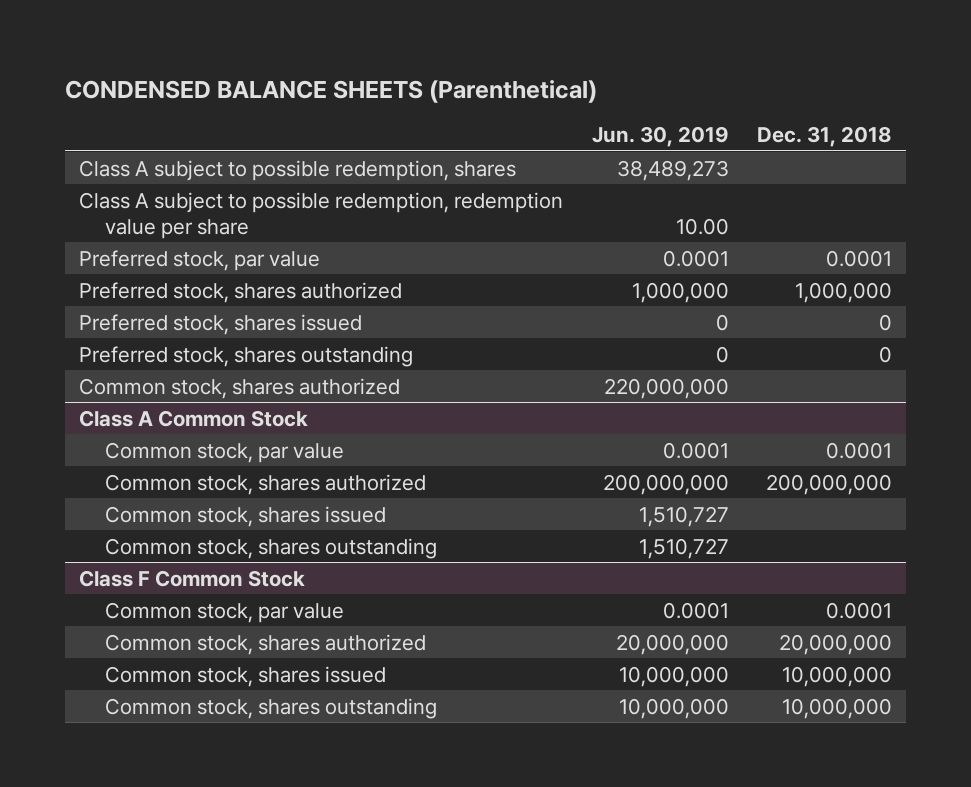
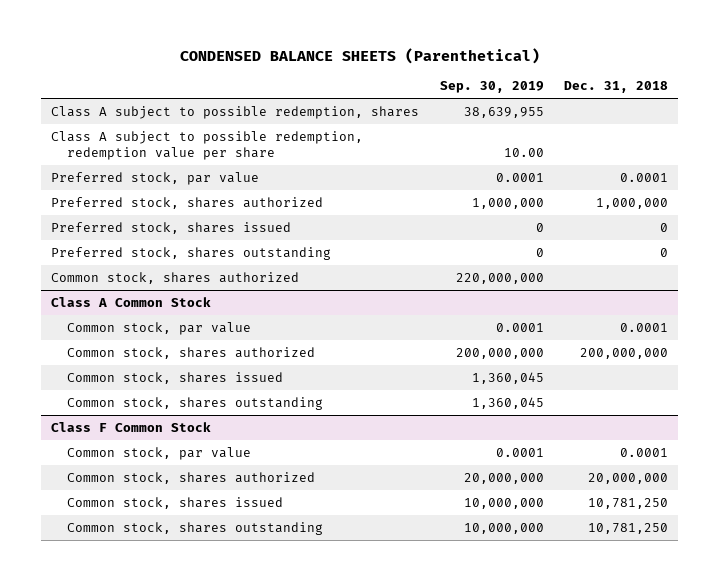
[591,126,729,148] Jun. 30, 2019 -> none
none -> [439,81,544,94] Sep. 30, 2019
[782,665,893,687] 10,000,000 -> [587,497,668,509] 10,781,250
[782,697,893,719] 10,000,000 -> [587,522,668,534] 10,781,250

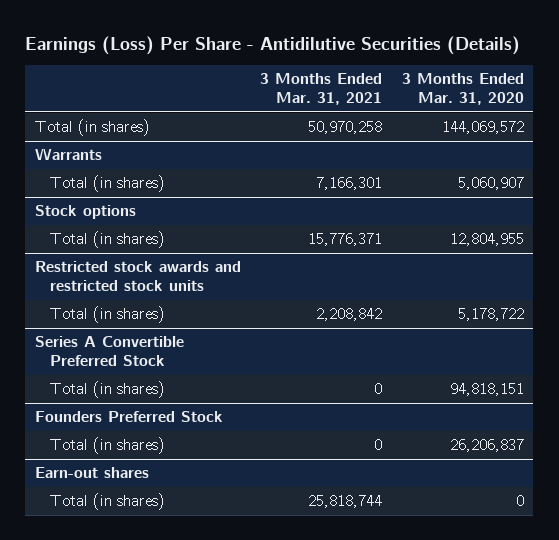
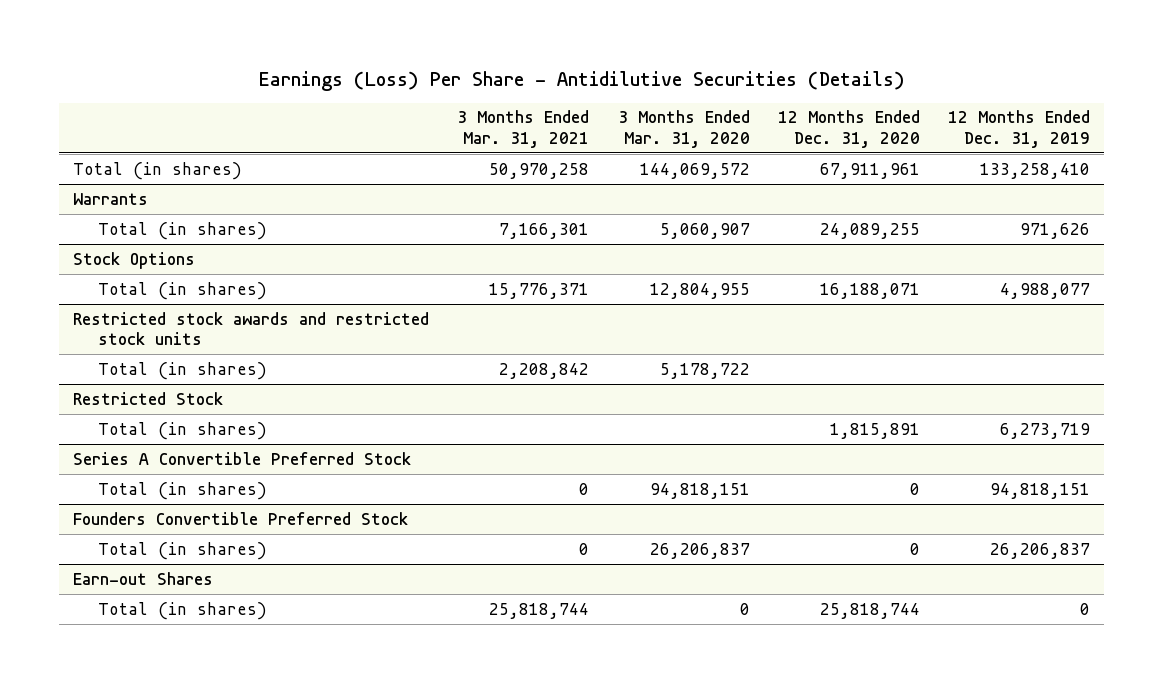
none -> [777,110,920,148] 12 Months Ended Dec. 31, 2020
none -> [948,110,1091,148] 12 Months Ended Dec. 31, 2019
[35,205,137,220] Stock options -> [73,251,196,269] Stock Options
none -> [73,391,224,405] Restricted Stock
none -> [98,421,268,440] Total (in shares)
[35,411,224,423] Founders Preferred Stock -> [73,511,409,525] Founders Convertible Preferred Stock
[35,467,150,479] Earn-out shares -> [73,571,214,585] Earn-out Shares

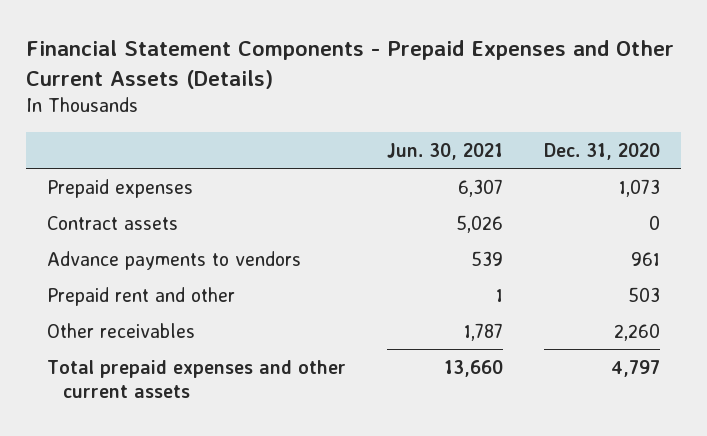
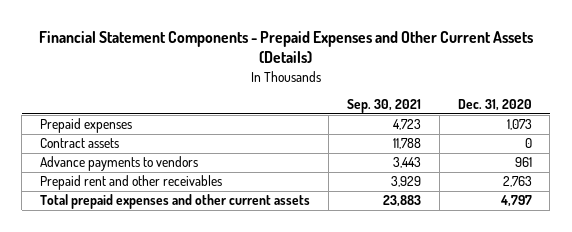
[386,142,503,160] Jun. 30, 2021 -> none
none -> [346,99,421,114] Sep. 30, 2021
[46,322,195,338] Other receivables -> none
[46,286,235,306] Prepaid rent and other -> [40,175,223,191] Prepaid rent and other receivables
[628,286,661,302] 503 -> [502,176,532,188] 2,763

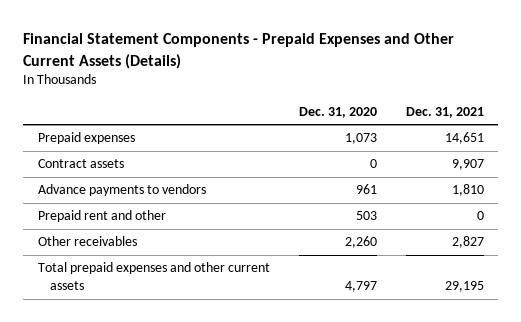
[346,99,421,114] Sep. 30, 2021 -> none
none -> [405,106,484,118] Dec. 31, 2021
[40,175,223,191] Prepaid rent and other receivables -> [37,210,166,223] Prepaid rent and other
[502,176,532,188] 2,763 -> [355,211,377,221] 503
none -> [37,236,137,247] Other receivables

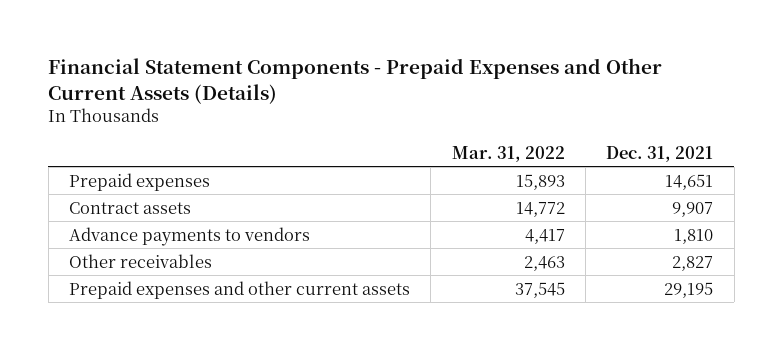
[298,106,377,118] Dec. 31, 2020 -> none
none -> [451,145,565,162] Mar. 31, 2022
[37,210,166,223] Prepaid rent and other -> none
[37,262,270,291] Total prepaid expenses and other current assets -> [68,280,410,299] Prepaid expenses and other current assets

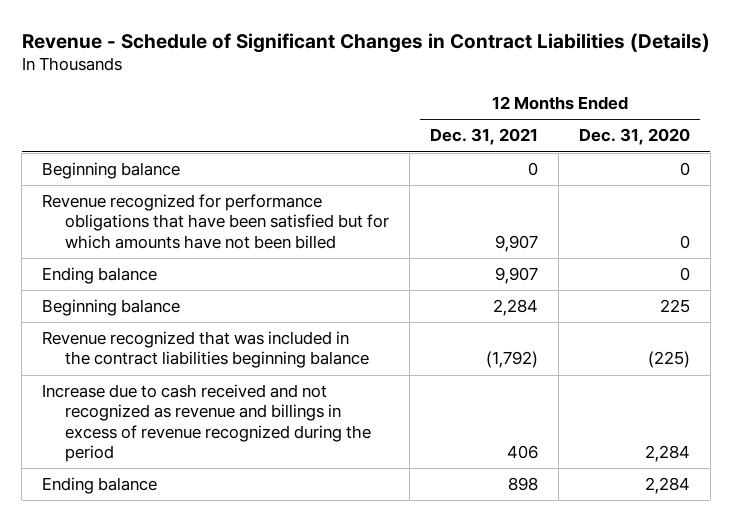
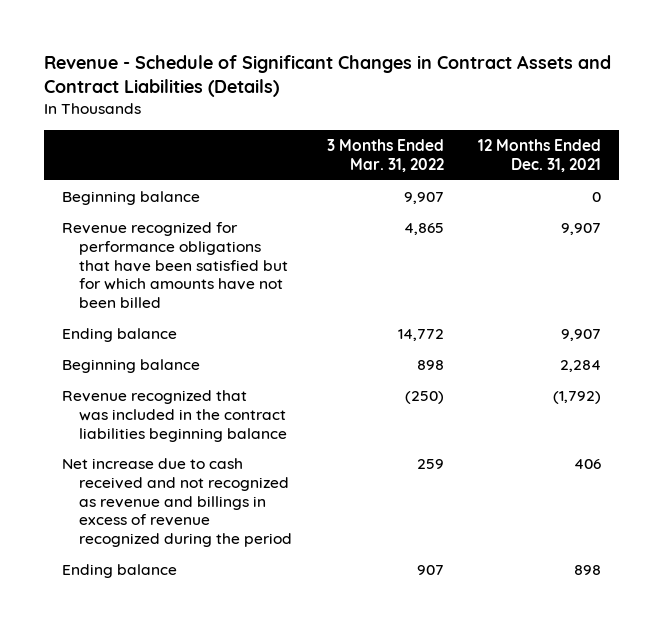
[21,32,710,53] Revenue - Schedule of Significant Changes in Contract Liabilities (Details) -> [44,54,612,98] Revenue - Schedule of Significant Changes in Contract Assets and Contract Liabilities (Details)
[579,128,691,146] Dec. 31, 2020 -> none
none -> [326,139,444,172] 3 Months Ended Mar. 31, 2022
[41,384,372,463] Increase due to cash received and not recognized as revenue and billings in excess of revenue recognized during the period -> [61,457,292,548] Net increase due to cash received and not recognized as revenue and billings in excess of revenue recognized during the period

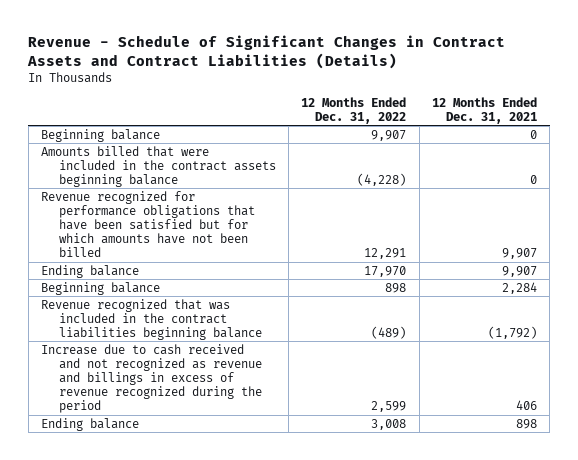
[326,139,444,172] 3 Months Ended Mar. 31, 2022 -> none
none -> [301,96,407,124] 12 Months Ended Dec. 31, 2022
none -> [41,145,276,188] Amounts billed that were included in the contract assets beginning balance
[61,457,292,548] Net increase due to cash received and not recognized as revenue and billings in excess of revenue recognized during the period -> [41,343,262,414] Increase due to cash received and not recognized as revenue and billings in excess of revenue recognized during the period

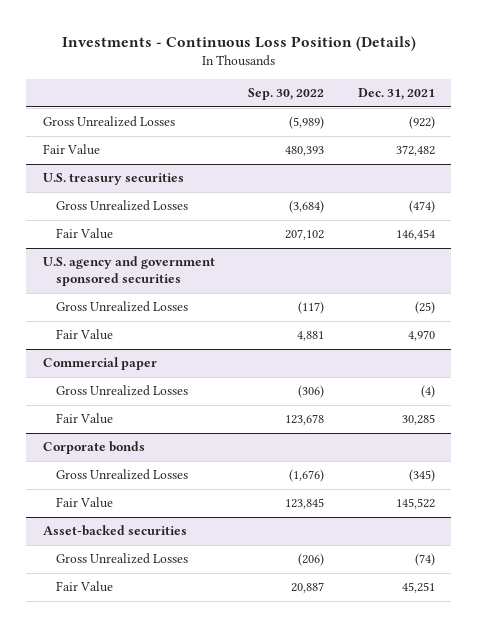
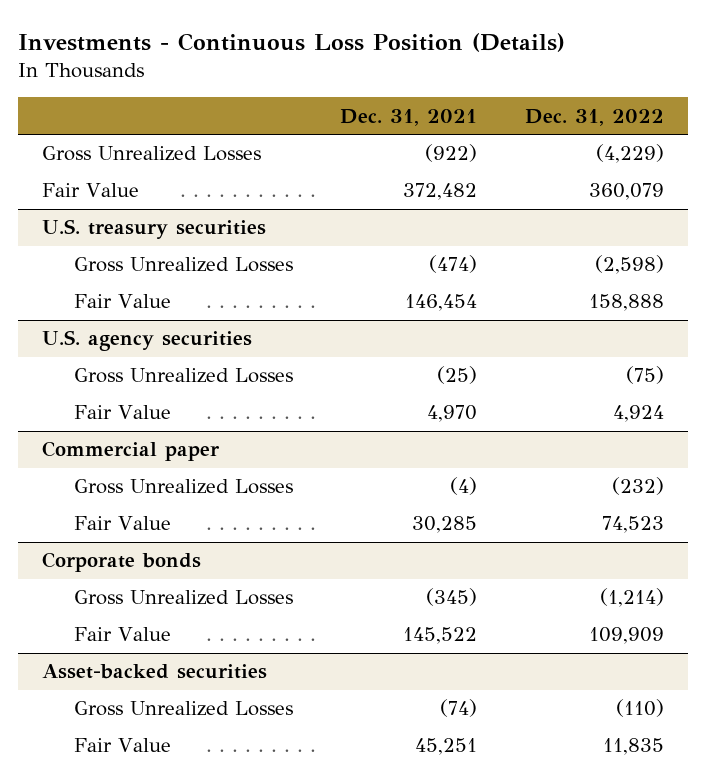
[248,88,325,101] Sep. 30, 2022 -> none
none -> [524,108,664,126] Dec. 31, 2022
[42,256,215,287] U.S. agency and government sponsored securities -> [41,330,252,352] U.S. agency securities

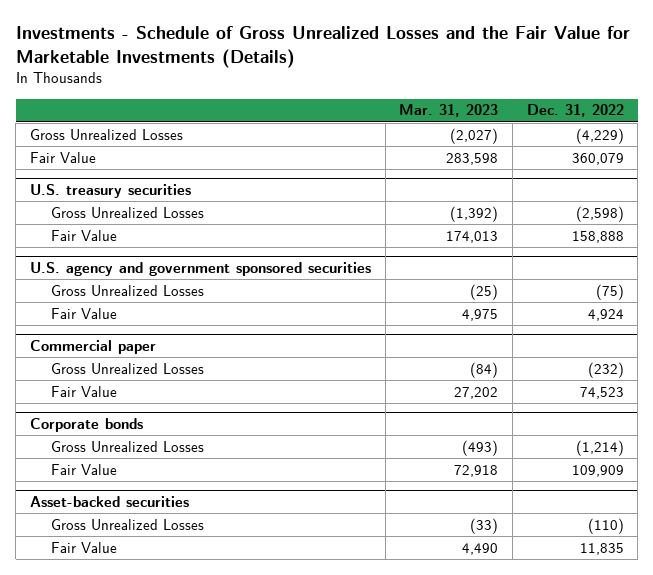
[18,32,566,52] Investments - Continuous Loss Position (Details) -> [15,26,630,68] Investments - Schedule of Gross Unrealized Losses and the Fair Value for Marketable Investments (Details)
[340,108,478,126] Dec. 31, 2021 -> none
none -> [399,104,499,118] Mar. 31, 2023
[41,330,252,352] U.S. agency securities -> [29,262,371,277] U.S. agency and government sponsored securities

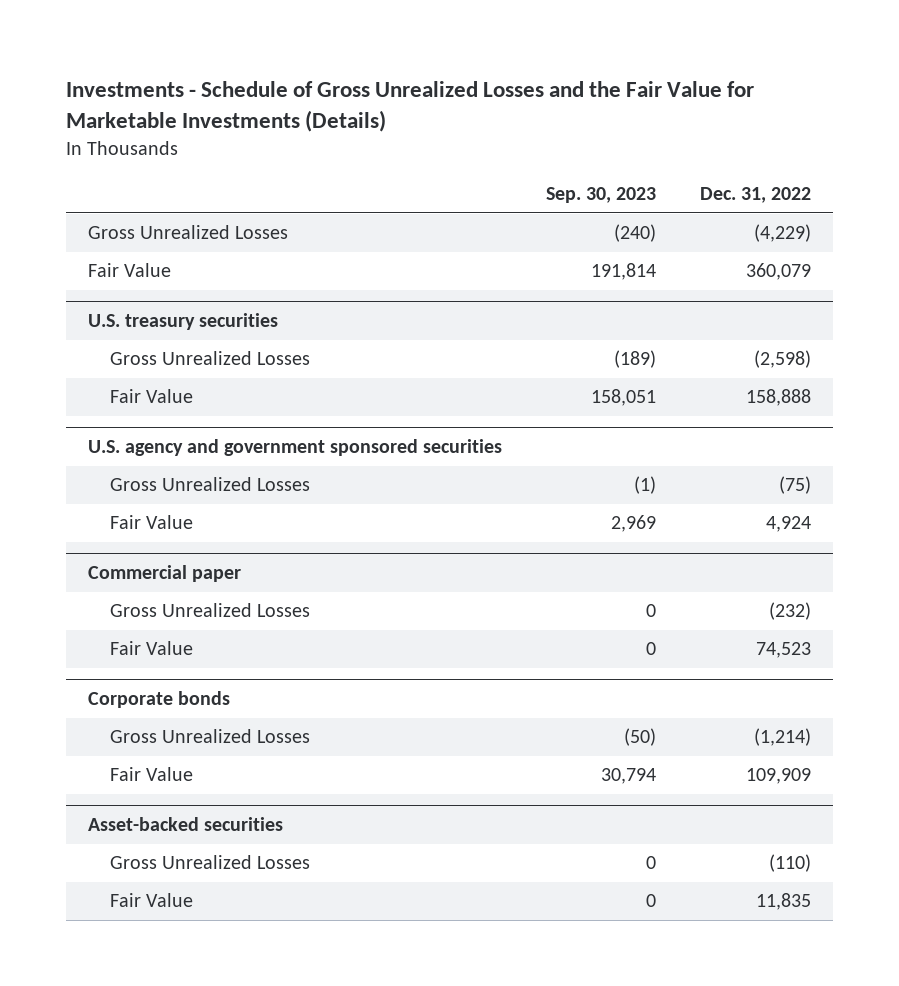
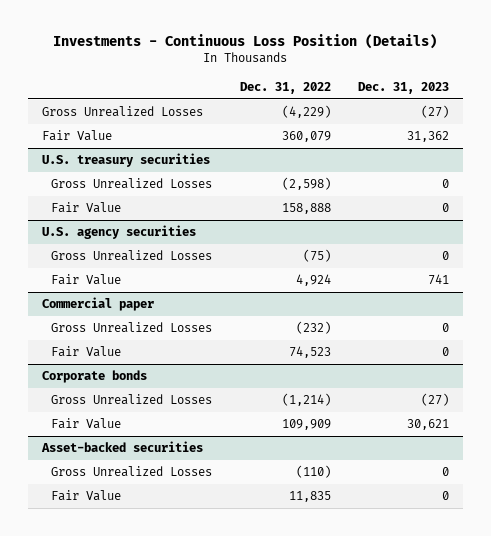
[66,80,755,132] Investments - Schedule of Gross Unrealized Losses and the Fair Value for Marketable Investments (Details) -> [53,34,438,50] Investments - Continuous Loss Position (Details)
[545,187,656,204] Sep. 30, 2023 -> none
none -> [357,81,449,94] Dec. 31, 2023
[87,439,502,457] U.S. agency and government sponsored securities -> [41,225,196,240] U.S. agency securities

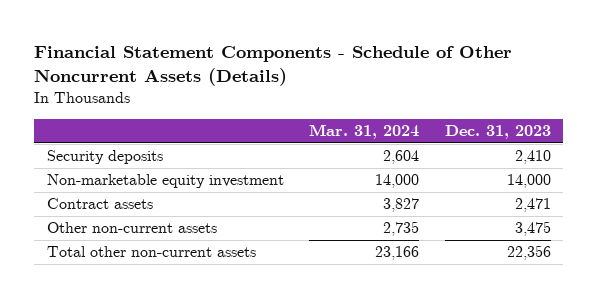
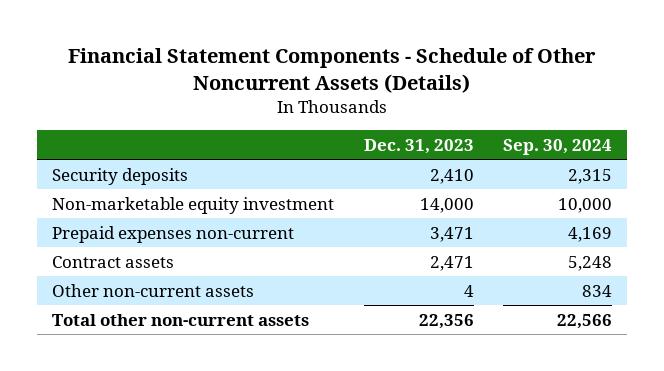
[309,123,420,139] Mar. 31, 2024 -> none
none -> [503,139,613,156] Sep. 30, 2024
none -> [51,225,294,243] Prepaid expenses non-current
[514,221,551,237] 3,475 -> [463,284,474,297] 4

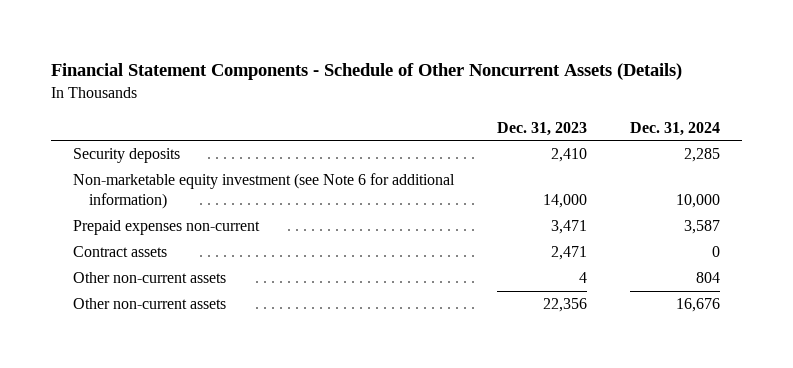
[503,139,613,156] Sep. 30, 2024 -> none
none -> [630,121,721,136] Dec. 31, 2024
[51,196,334,214] Non-marketable equity investment -> [72,173,455,210] Non-marketable equity investment (see Note 6 for additional information)
[51,313,309,326] Total other non-current assets -> [72,298,226,310] Other non-current assets

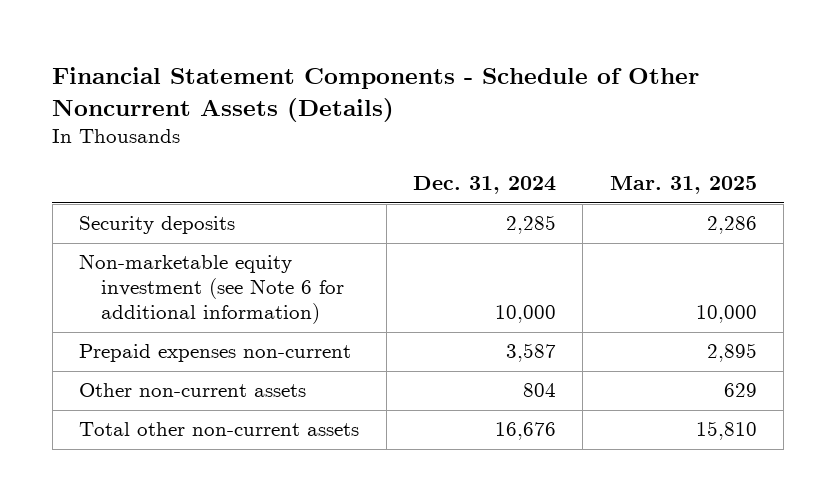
[496,121,587,136] Dec. 31, 2023 -> none
none -> [609,176,757,195] Mar. 31, 2025
[72,246,167,258] Contract assets -> none
[72,298,226,310] Other non-current assets -> [79,422,360,437] Total other non-current assets

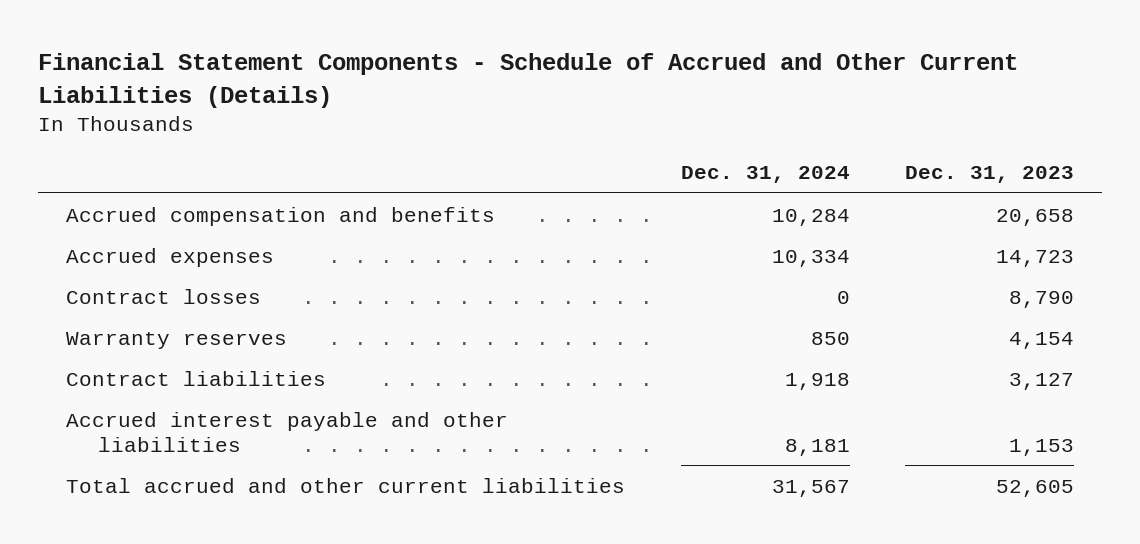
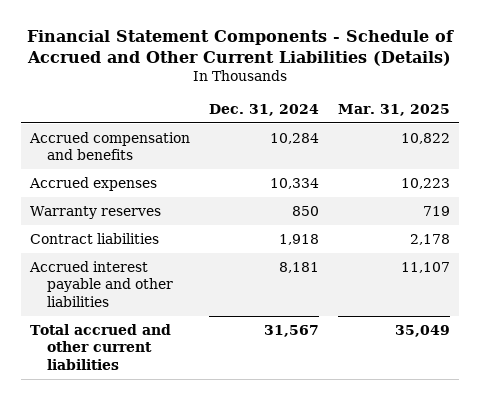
[905,165,1075,183] Dec. 31, 2023 -> none
none -> [337,103,450,116] Mar. 31, 2025
[66,288,262,304] Contract losses -> none

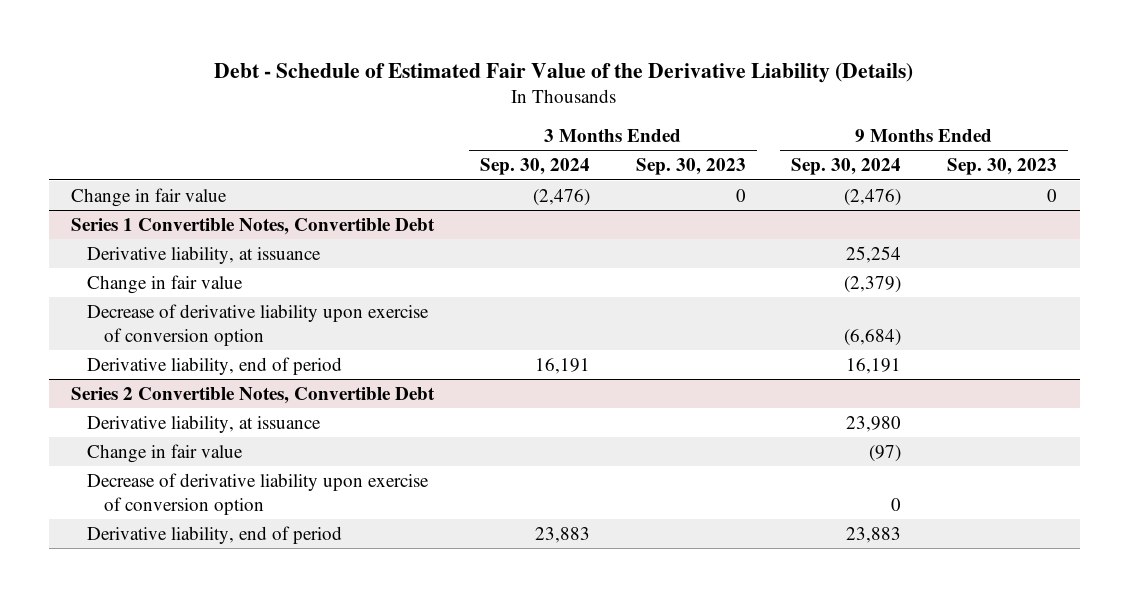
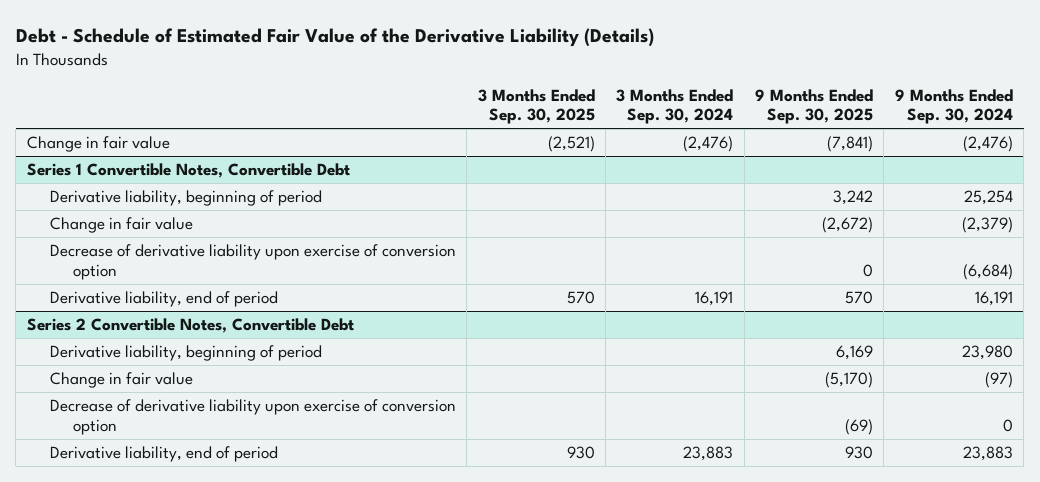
[635,158,746,176] Sep. 30, 2023 -> none
[947,158,1058,176] Sep. 30, 2023 -> none
none -> [477,88,595,125] 3 Months Ended Sep. 30, 2025
none -> [755,88,874,125] 9 Months Ended Sep. 30, 2025
[87,245,322,264] Derivative liability, at issuance -> [50,190,323,207] Derivative liability, beginning of period
[87,414,322,433] Derivative liability, at issuance -> [50,345,323,362] Derivative liability, beginning of period

